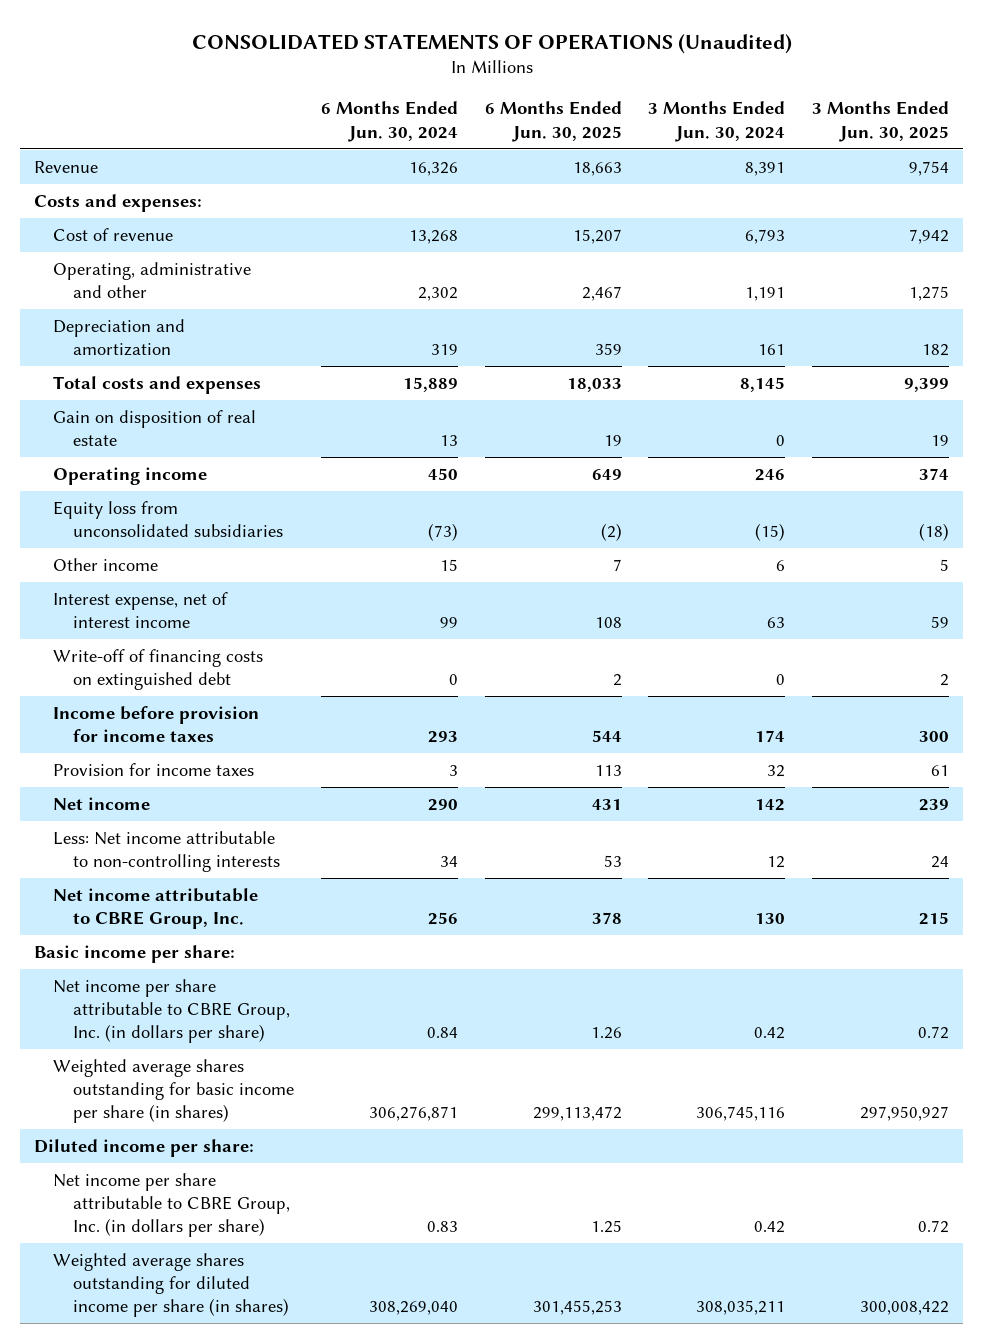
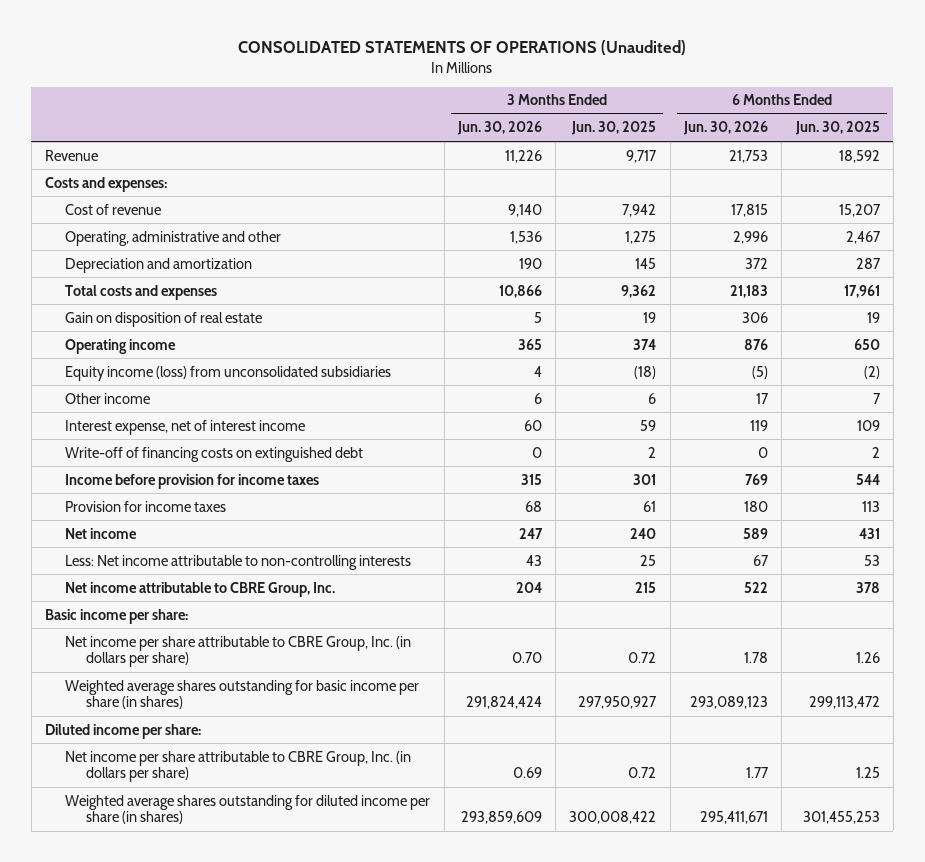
[320,101,458,142] 6 Months Ended Jun. 30, 2024 -> none
[648,101,786,142] 3 Months Ended Jun. 30, 2024 -> none
none -> [456,121,542,136] Jun. 30, 2026
none -> [683,121,769,136] Jun. 30, 2026
[572,161,622,176] 18,663 -> [838,149,880,163] 18,592
[909,160,950,176] 9,754 -> [626,149,658,163] 9,717
[594,343,622,356] 359 -> [855,257,881,269] 287
[922,344,950,357] 182 -> [635,257,657,269] 145
[566,377,622,392] 18,033 -> [843,284,880,298] 17,961
[904,377,950,392] 9,399 -> [621,284,657,298] 9,362
[591,468,622,480] 649 -> [853,338,880,350] 650
[53,500,283,538] Equity loss from unconsolidated subsidiaries -> [65,365,392,381] Equity income (loss) from unconsolidated subsidiaries
[940,558,950,571] 5 -> [648,392,657,404] 6
[594,617,622,629] 108 -> [856,419,880,431] 109
[919,731,950,743] 300 -> [633,473,657,485] 301
[919,798,950,811] 239 -> [630,527,657,539] 240
[931,856,950,869] 24 -> [640,554,657,566] 25

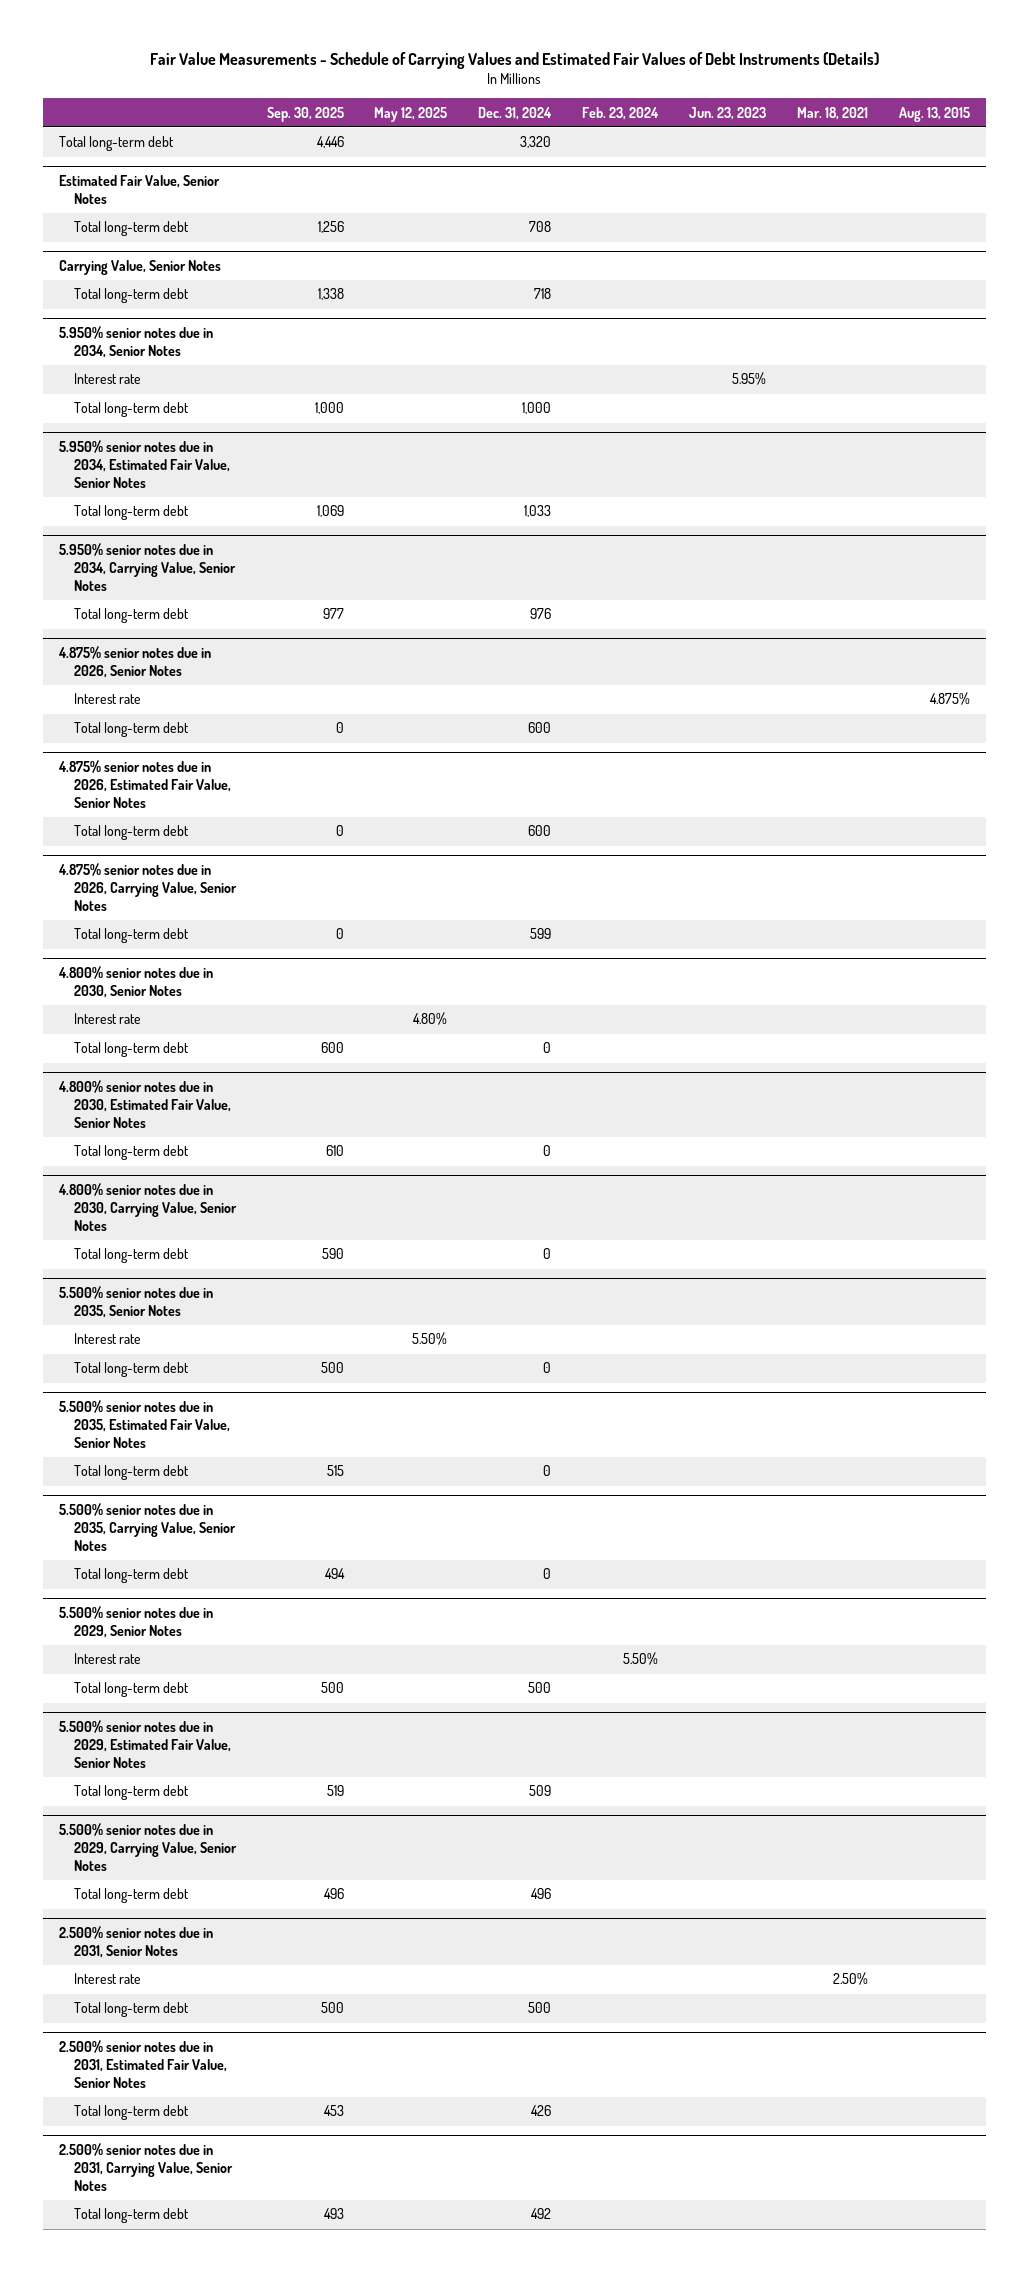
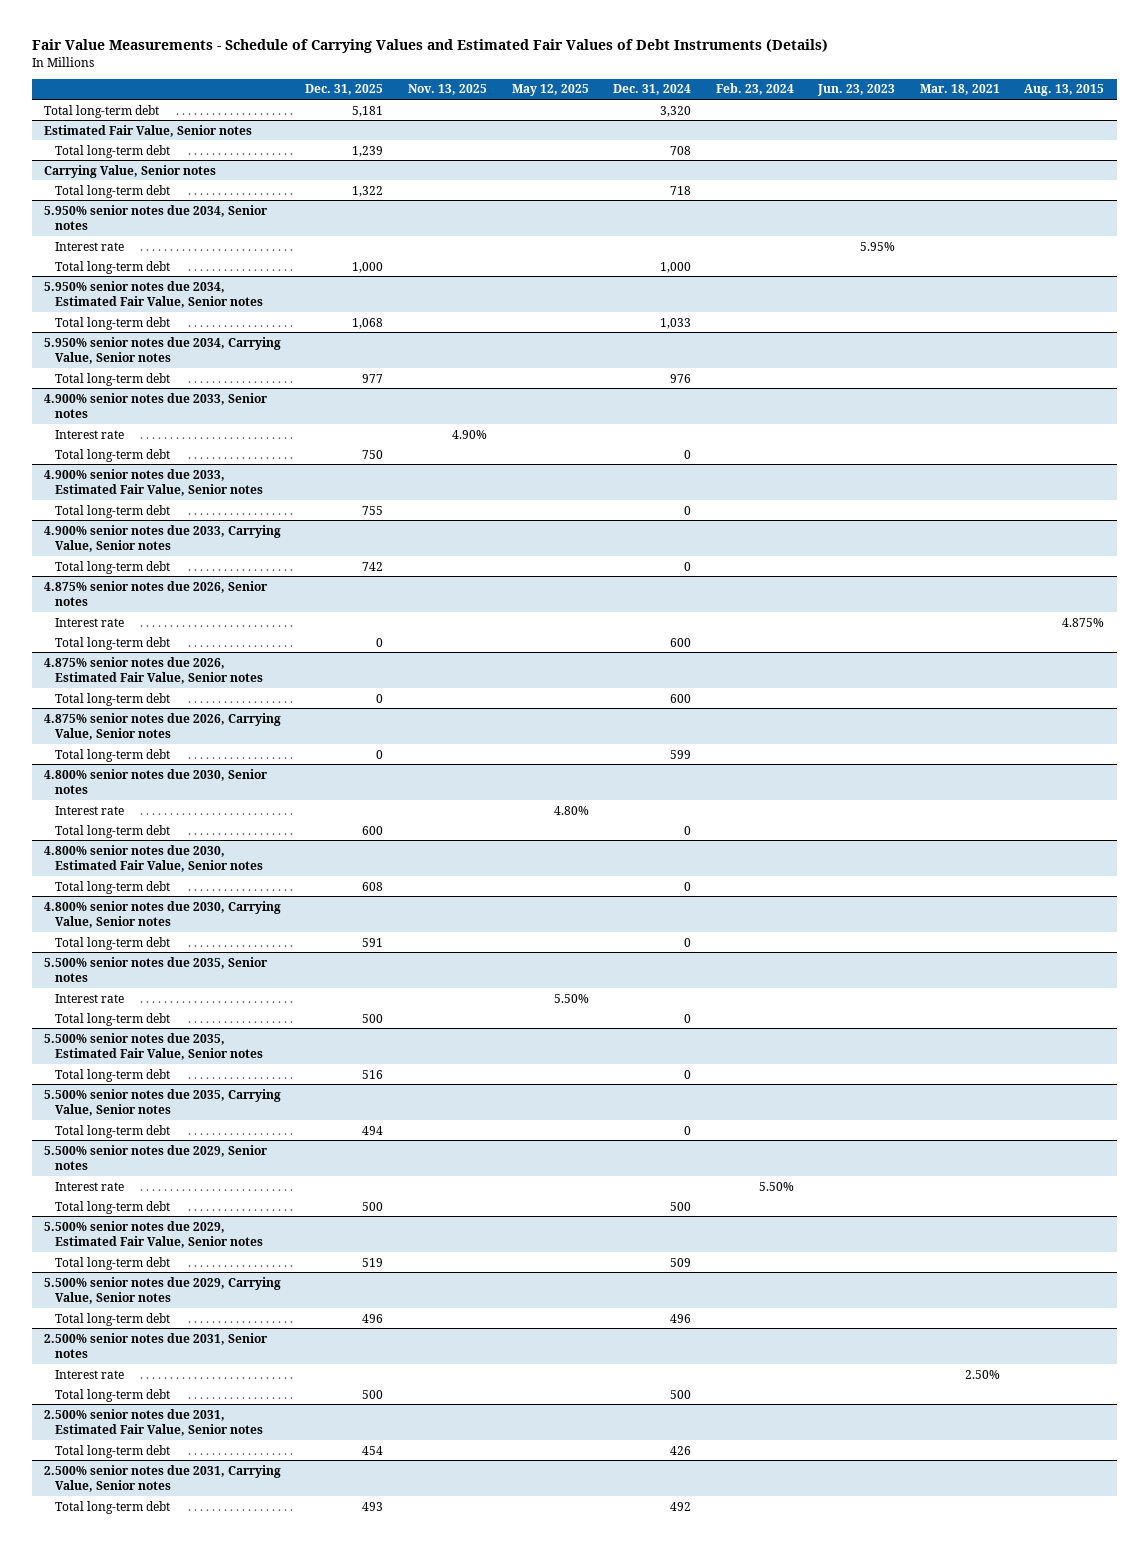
[266,106,344,122] Sep. 30, 2025 -> none
none -> [305,84,384,96] Dec. 31, 2025
none -> [407,84,487,96] Nov. 13, 2025
[58,174,220,204] Estimated Fair Value, Senior Notes -> [43,124,252,137] Estimated Fair Value, Senior notes
[58,259,221,275] Carrying Value, Senior Notes -> [43,164,216,178] Carrying Value, Senior notes
[58,325,213,358] 5.950% senior notes due in 2034, Senior Notes -> [43,204,268,230] 5.950% senior notes due 2034, Senior notes
[58,439,230,488] 5.950% senior notes due in 2034, Estimated Fair Value, Senior Notes -> [43,280,264,308] 5.950% senior notes due 2034, Estimated Fair Value, Senior notes
[58,542,236,591] 5.950% senior notes due in 2034, Carrying Value, Senior Notes -> [43,336,281,364] 5.950% senior notes due 2034, Carrying Value, Senior notes
none -> [43,392,268,418] 4.900% senior notes due 2033, Senior notes
none -> [55,429,125,439] Interest rate
none -> [55,448,171,462] Total long-term debt
none -> [43,468,264,496] 4.900% senior notes due 2033, Estimated Fair Value, Senior notes
none -> [55,504,171,518] Total long-term debt
none -> [43,524,281,552] 4.900% senior notes due 2033, Carrying Value, Senior notes
none -> [55,560,171,574] Total long-term debt
[57,645,211,678] 4.875% senior notes due in 2026, Senior Notes -> [43,580,268,606] 4.875% senior notes due 2026, Senior notes
[57,759,231,808] 4.875% senior notes due in 2026, Estimated Fair Value, Senior Notes -> [43,656,264,684] 4.875% senior notes due 2026, Estimated Fair Value, Senior notes
[57,862,237,911] 4.875% senior notes due in 2026, Carrying Value, Senior Notes -> [43,712,281,740] 4.875% senior notes due 2026, Carrying Value, Senior notes
[57,965,213,998] 4.800% senior notes due in 2030, Senior Notes -> [43,768,268,794] 4.800% senior notes due 2030, Senior notes
[57,1079,231,1128] 4.800% senior notes due in 2030, Estimated Fair Value, Senior Notes -> [43,844,264,872] 4.800% senior notes due 2030, Estimated Fair Value, Senior notes
[57,1182,237,1231] 4.800% senior notes due in 2030, Carrying Value, Senior Notes -> [43,900,281,928] 4.800% senior notes due 2030, Carrying Value, Senior notes
[58,1285,213,1318] 5.500% senior notes due in 2035, Senior Notes -> [43,956,268,982] 5.500% senior notes due 2035, Senior notes
[58,1399,230,1448] 5.500% senior notes due in 2035, Estimated Fair Value, Senior Notes -> [43,1032,264,1060] 5.500% senior notes due 2035, Estimated Fair Value, Senior notes
[58,1502,236,1551] 5.500% senior notes due in 2035, Carrying Value, Senior Notes -> [43,1088,281,1116] 5.500% senior notes due 2035, Carrying Value, Senior notes
[58,1605,213,1638] 5.500% senior notes due in 2029, Senior Notes -> [43,1144,268,1170] 5.500% senior notes due 2029, Senior notes
[58,1719,231,1768] 5.500% senior notes due in 2029, Estimated Fair Value, Senior Notes -> [43,1220,264,1248] 5.500% senior notes due 2029, Estimated Fair Value, Senior notes
[58,1822,237,1871] 5.500% senior notes due in 2029, Carrying Value, Senior Notes -> [43,1276,281,1304] 5.500% senior notes due 2029, Carrying Value, Senior notes
[58,1925,213,1958] 2.500% senior notes due in 2031, Senior Notes -> [43,1332,268,1358] 2.500% senior notes due 2031, Senior notes
[58,2039,227,2088] 2.500% senior notes due in 2031, Estimated Fair Value, Senior Notes -> [43,1408,264,1436] 2.500% senior notes due 2031, Estimated Fair Value, Senior notes
[58,2142,233,2191] 2.500% senior notes due in 2031, Carrying Value, Senior Notes -> [43,1464,281,1492] 2.500% senior notes due 2031, Carrying Value, Senior notes

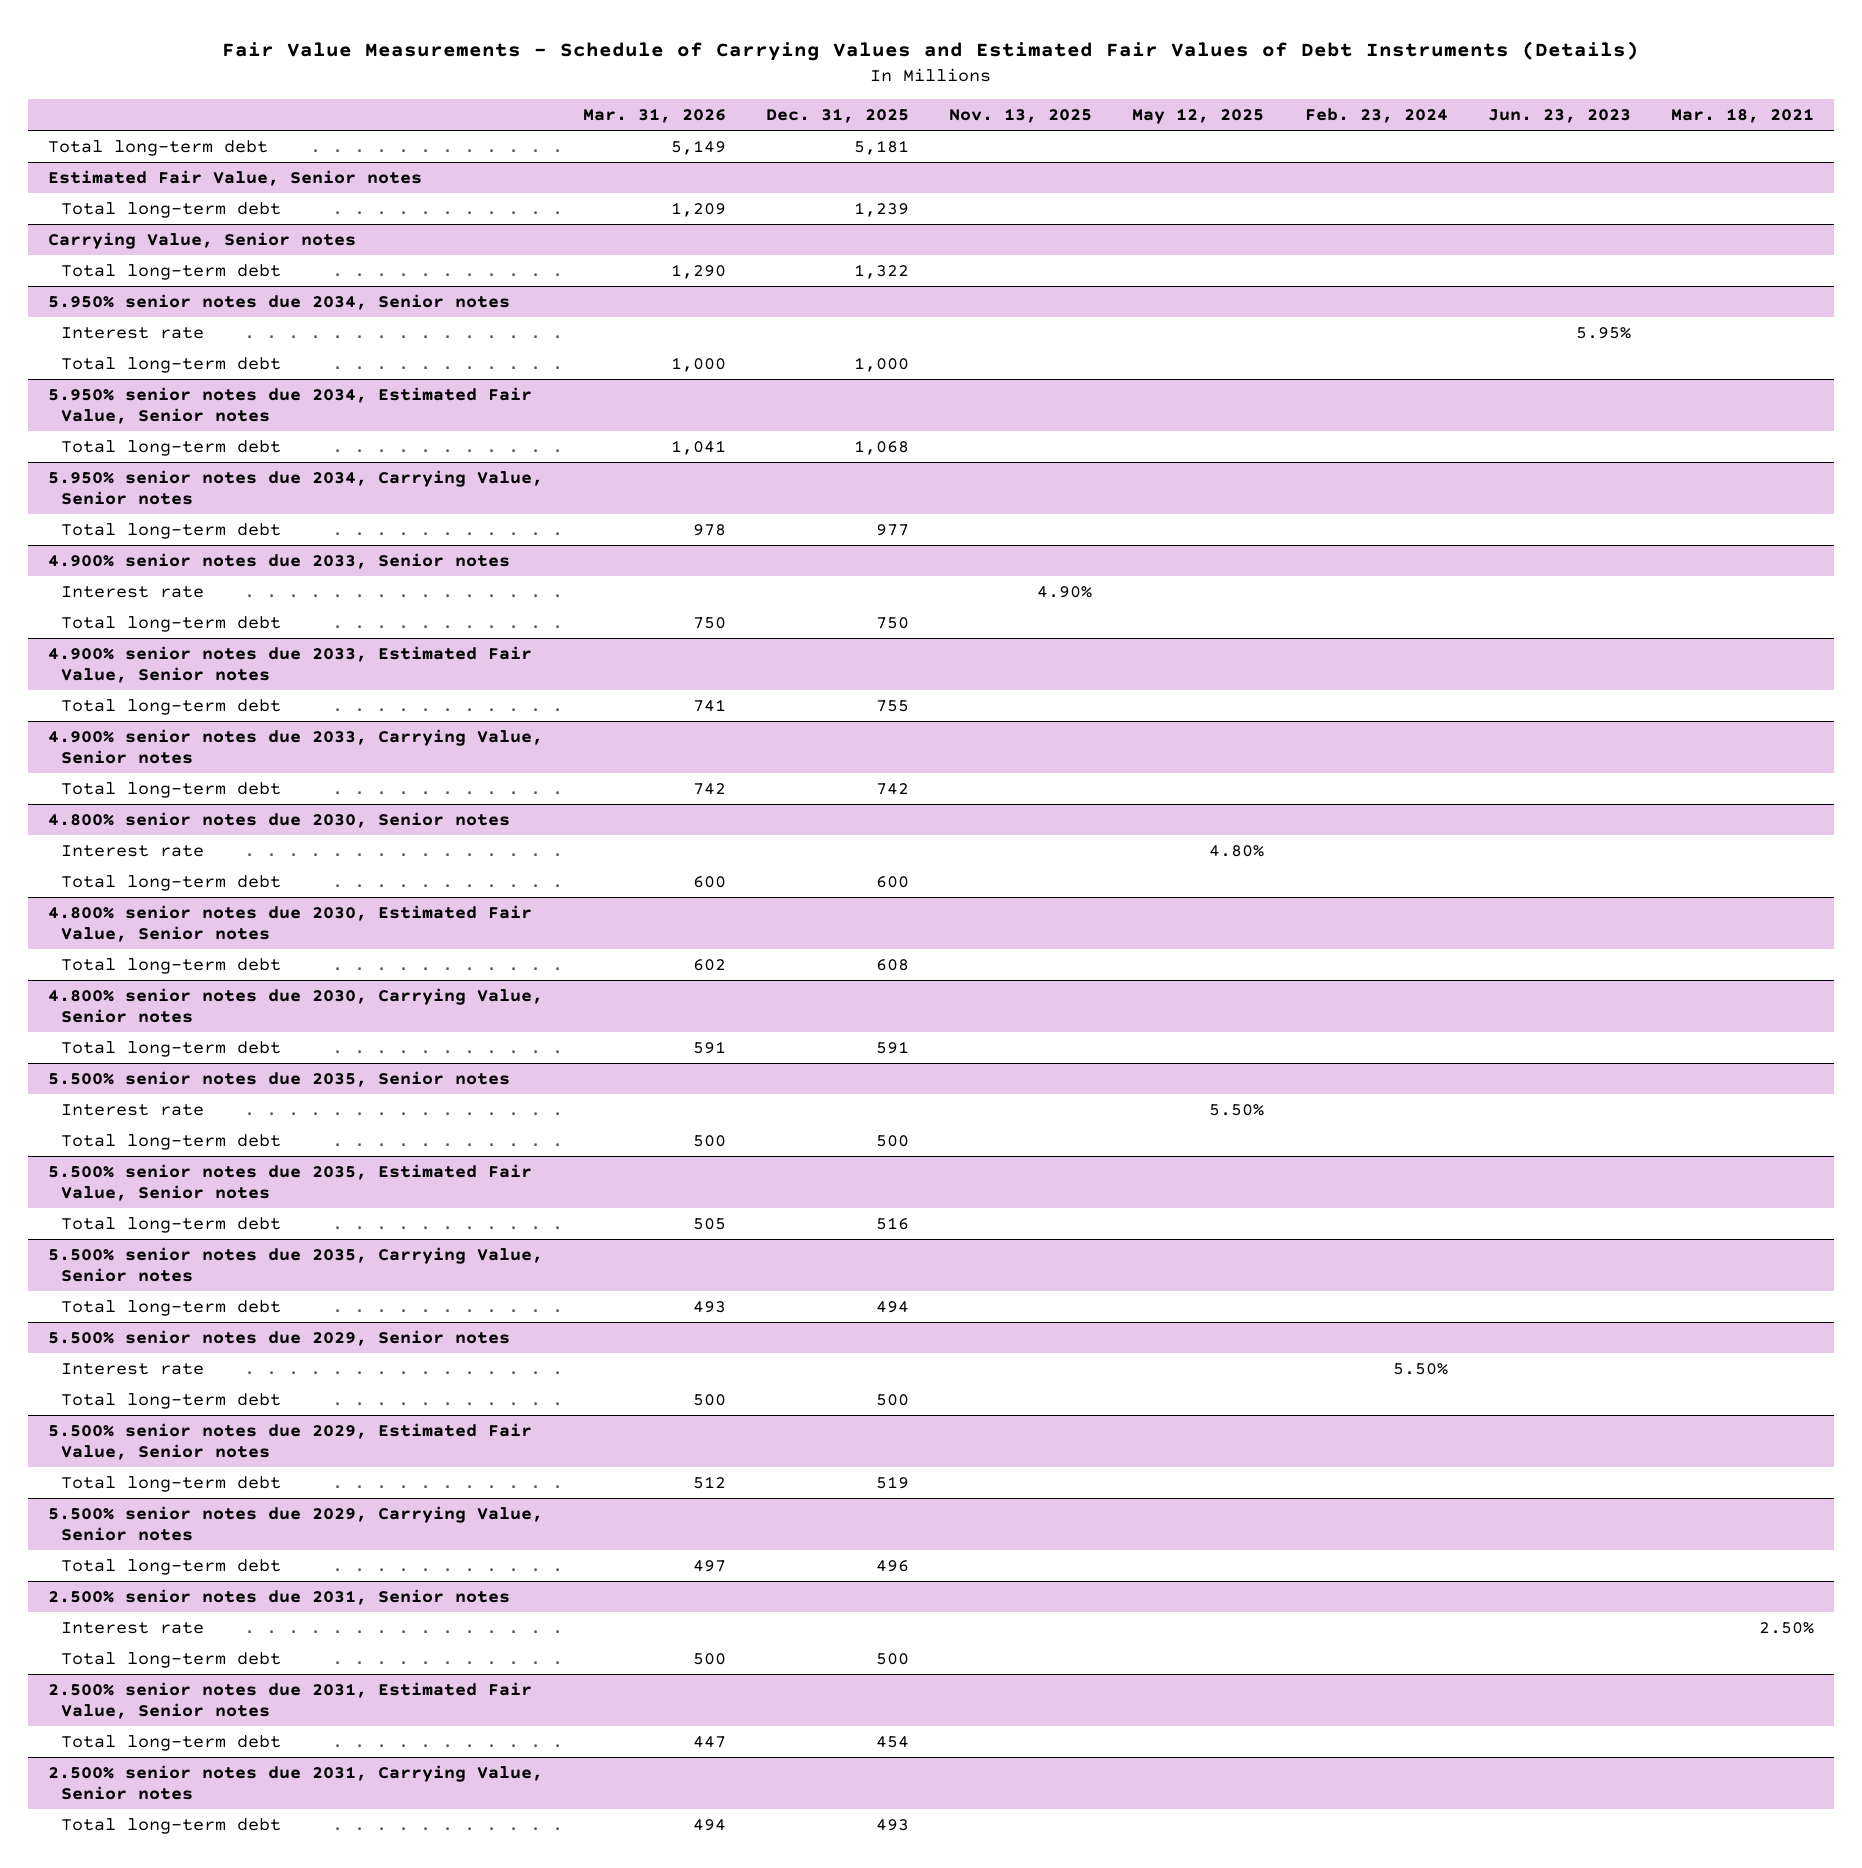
[613,84,692,96] Dec. 31, 2024 -> none
[1024,84,1105,97] Aug. 13, 2015 -> none
none -> [582,108,726,124] Mar. 31, 2026
[43,580,268,606] 4.875% senior notes due 2026, Senior notes -> none
[55,617,125,627] Interest rate -> none
[55,636,171,650] Total long-term debt -> none
[43,656,264,684] 4.875% senior notes due 2026, Estimated Fair Value, Senior notes -> none
[55,692,171,706] Total long-term debt -> none
[43,712,281,740] 4.875% senior notes due 2026, Carrying Value, Senior notes -> none
[55,748,171,762] Total long-term debt -> none

